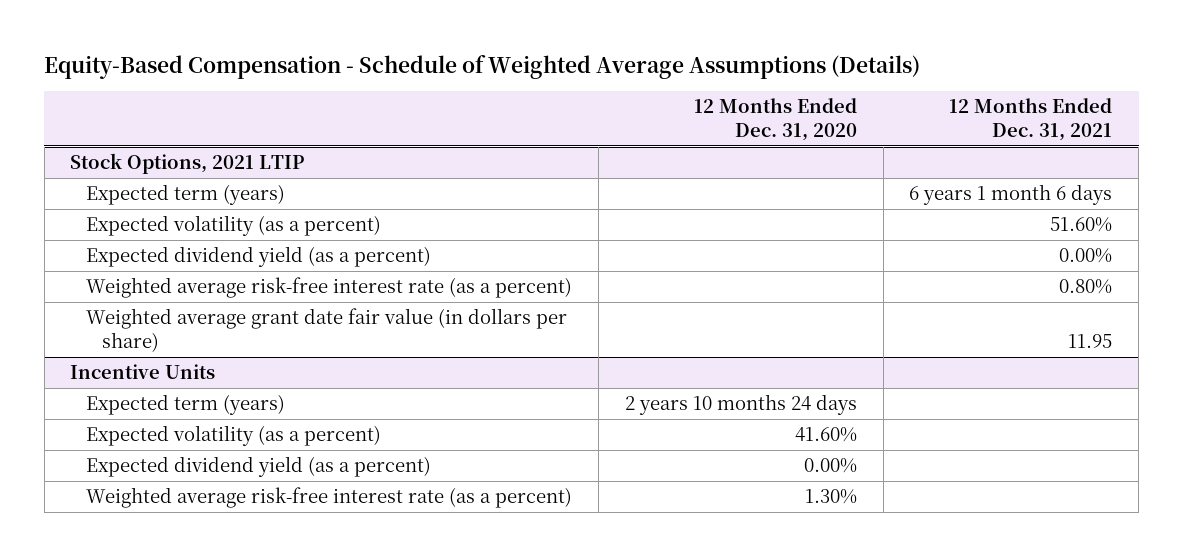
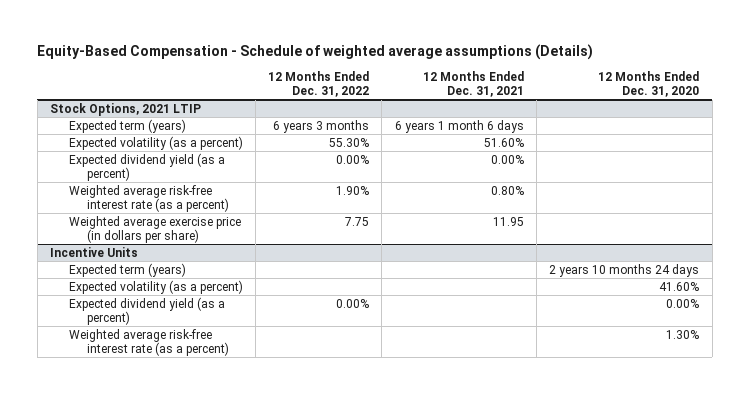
[44,54,921,79] Equity-Based Compensation - Schedule of Weighted Average Assumptions (Details) -> [37,43,594,60] Equity-Based Compensation - Schedule of weighted average assumptions (Details)
none -> [268,70,370,97] 12 Months Ended Dec. 31, 2022
[86,308,568,352] Weighted average grant date fair value (in dollars per share) -> [68,215,241,243] Weighted average exercise price (in dollars per share)

